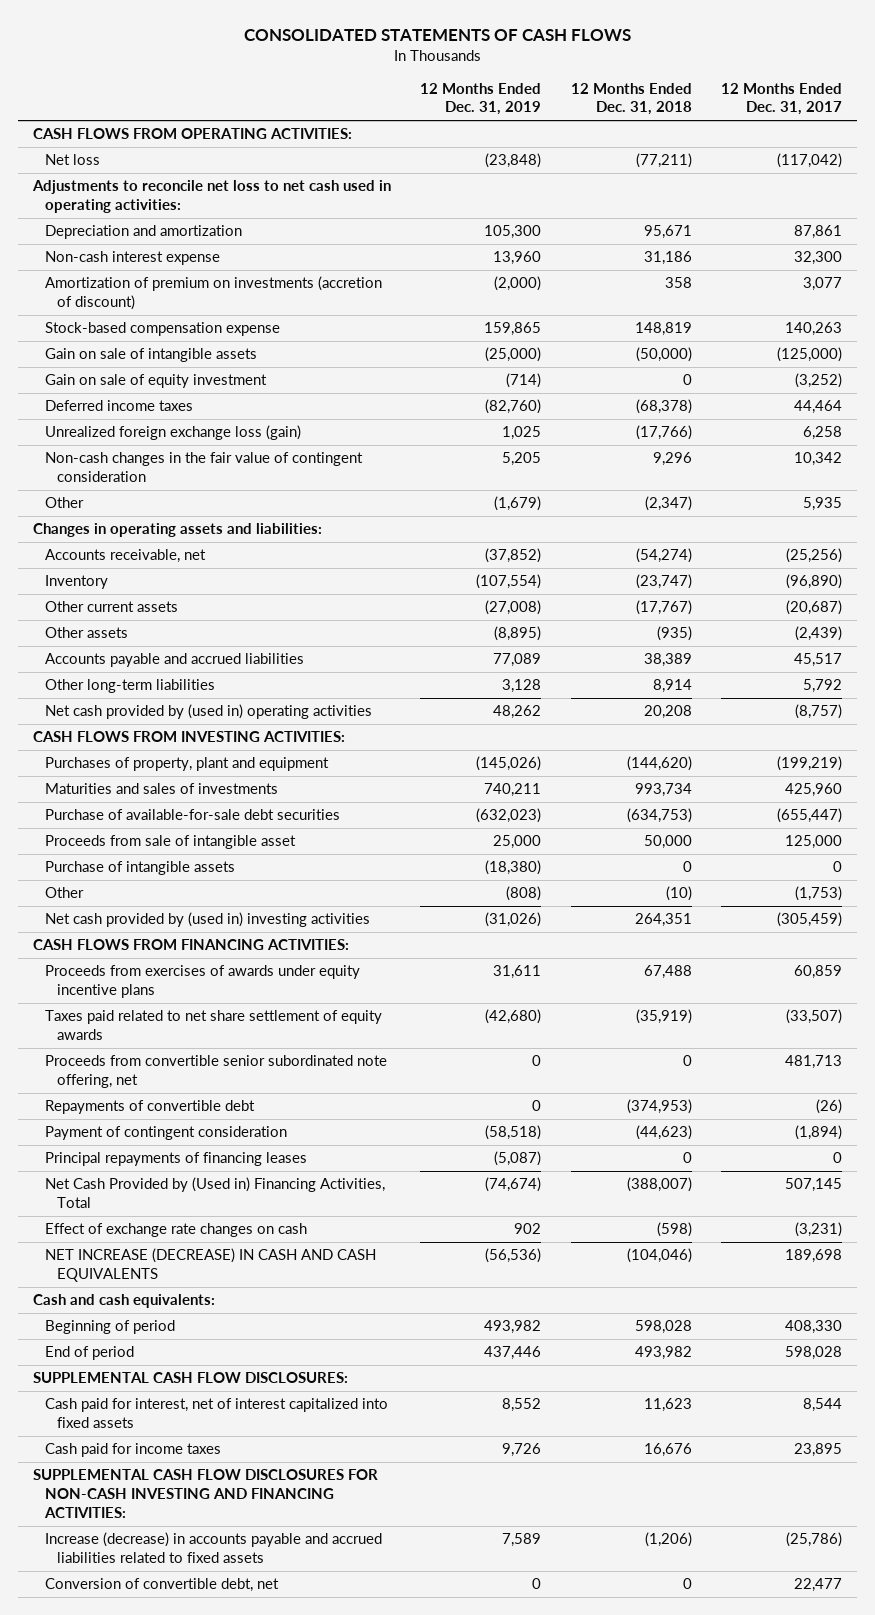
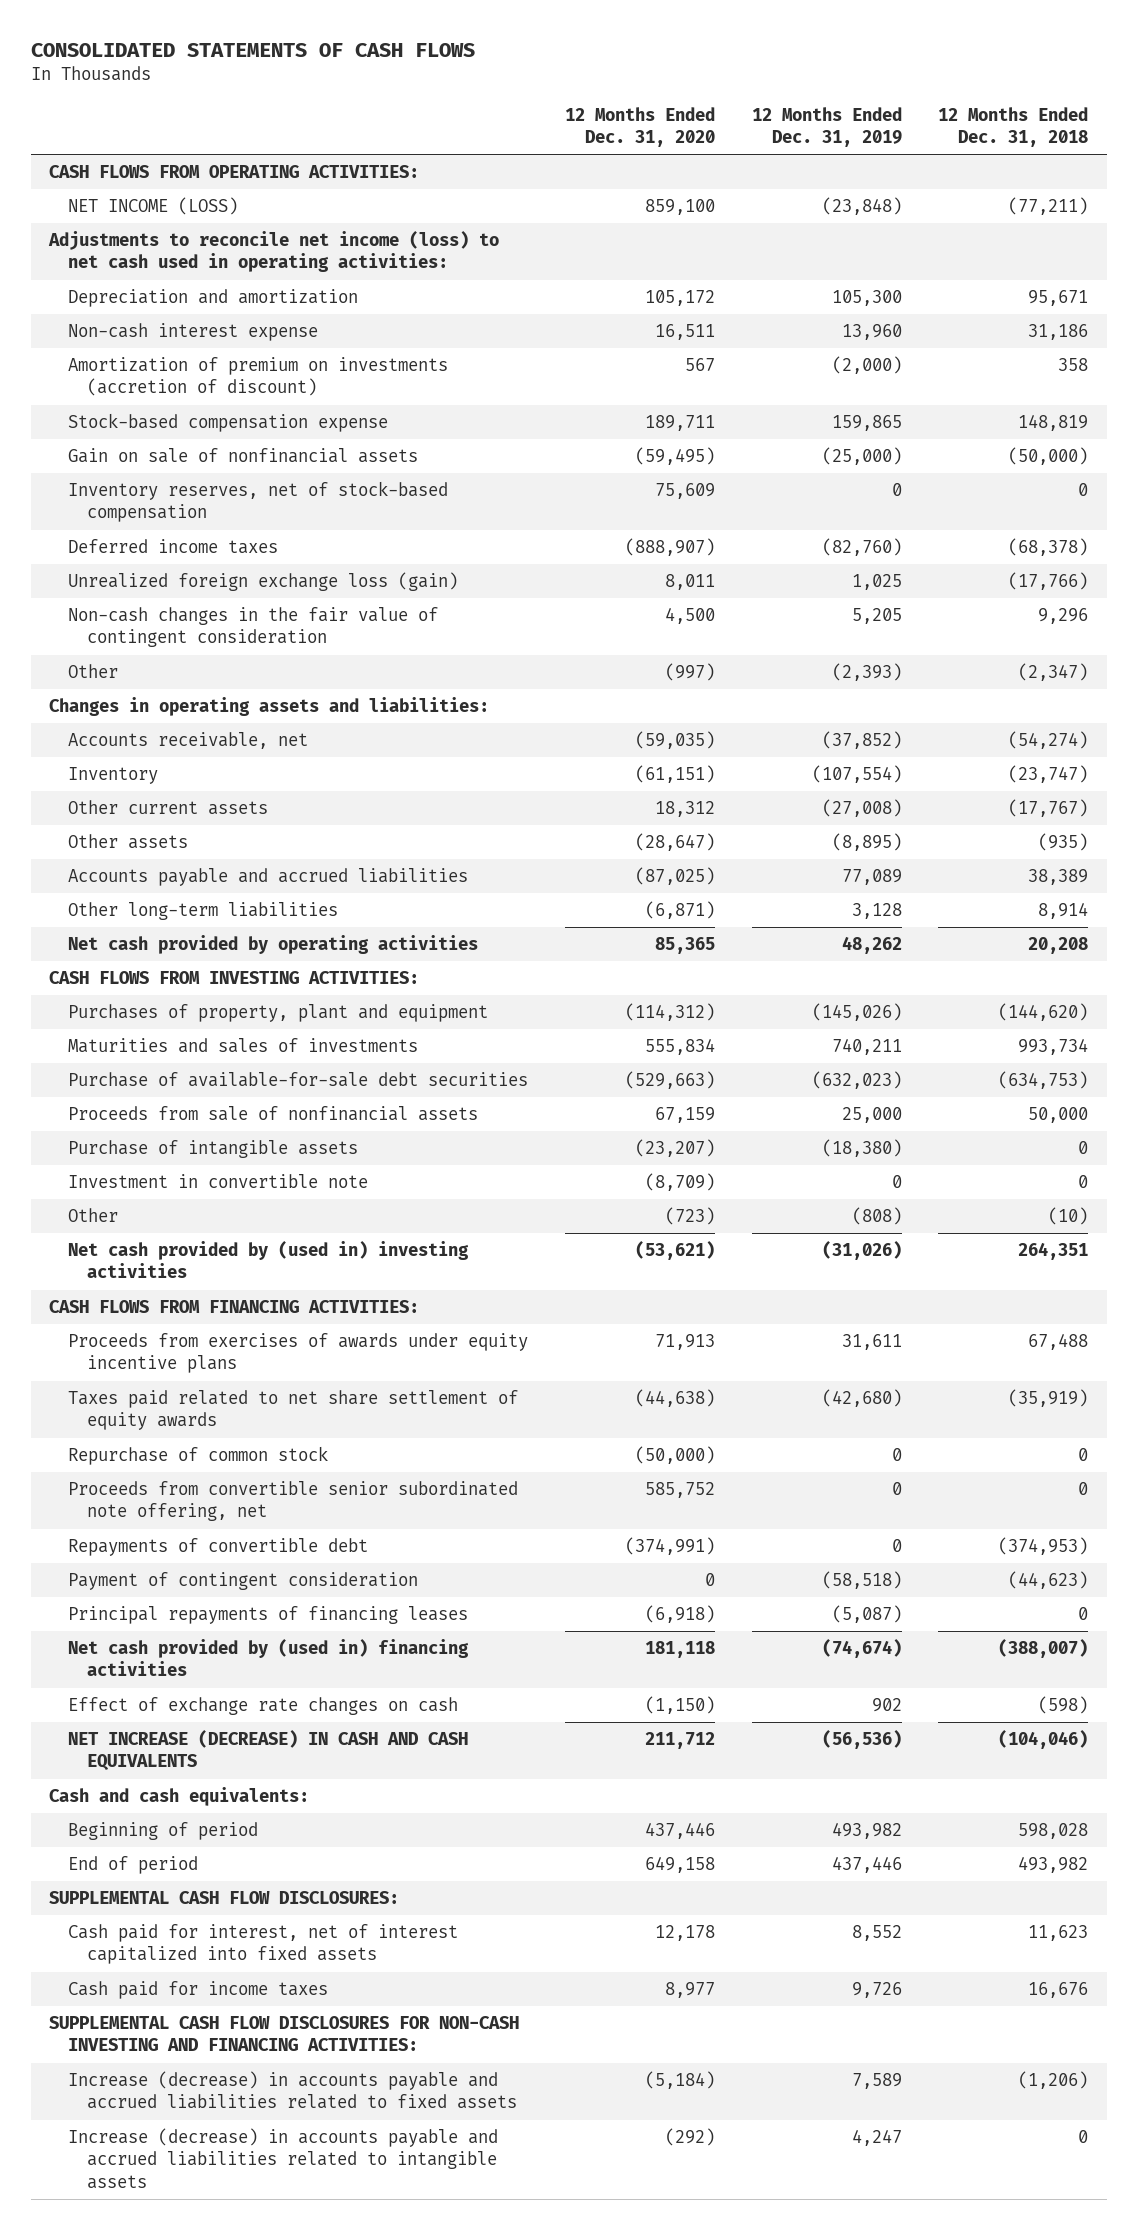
[721,82,843,116] 12 Months Ended Dec. 31, 2017 -> none
none -> [564,106,715,148] 12 Months Ended Dec. 31, 2020
[45,154,101,166] Net loss -> [68,197,239,216] NET INCOME (LOSS)
[31,180,391,214] Adjustments to reconcile net loss to net cash used in operating activities: -> [47,231,499,273] Adjustments to reconcile net income (loss) to net cash used in operating activities:
[45,374,268,389] Gain on sale of equity investment -> none
[45,348,258,363] Gain on sale of intangible assets -> [68,448,419,464] Gain on sale of nonfinancial assets
none -> [68,481,449,523] Inventory reserves, net of stock-based compensation
[494,496,542,512] (1,679) -> [831,663,902,682] (2,393)
[45,704,373,720] Net cash provided by (used in) operating activities -> [68,935,479,955] Net cash provided by operating activities
[45,835,297,850] Proceeds from sale of intangible asset -> [68,1106,479,1122] Proceeds from sale of nonfinancial assets
none -> [68,1174,369,1189] Investment in convertible note
none -> [68,1446,329,1466] Repurchase of common stock
[45,1177,386,1209] Net Cash Provided by (Used in) Financing Activities, Total -> [68,1639,470,1677] Net cash provided by (used in) financing activities
[45,1578,280,1593] Conversion of convertible debt, net -> none
none -> [68,2128,499,2189] Increase (decrease) in accounts payable and accrued liabilities related to intangible assets

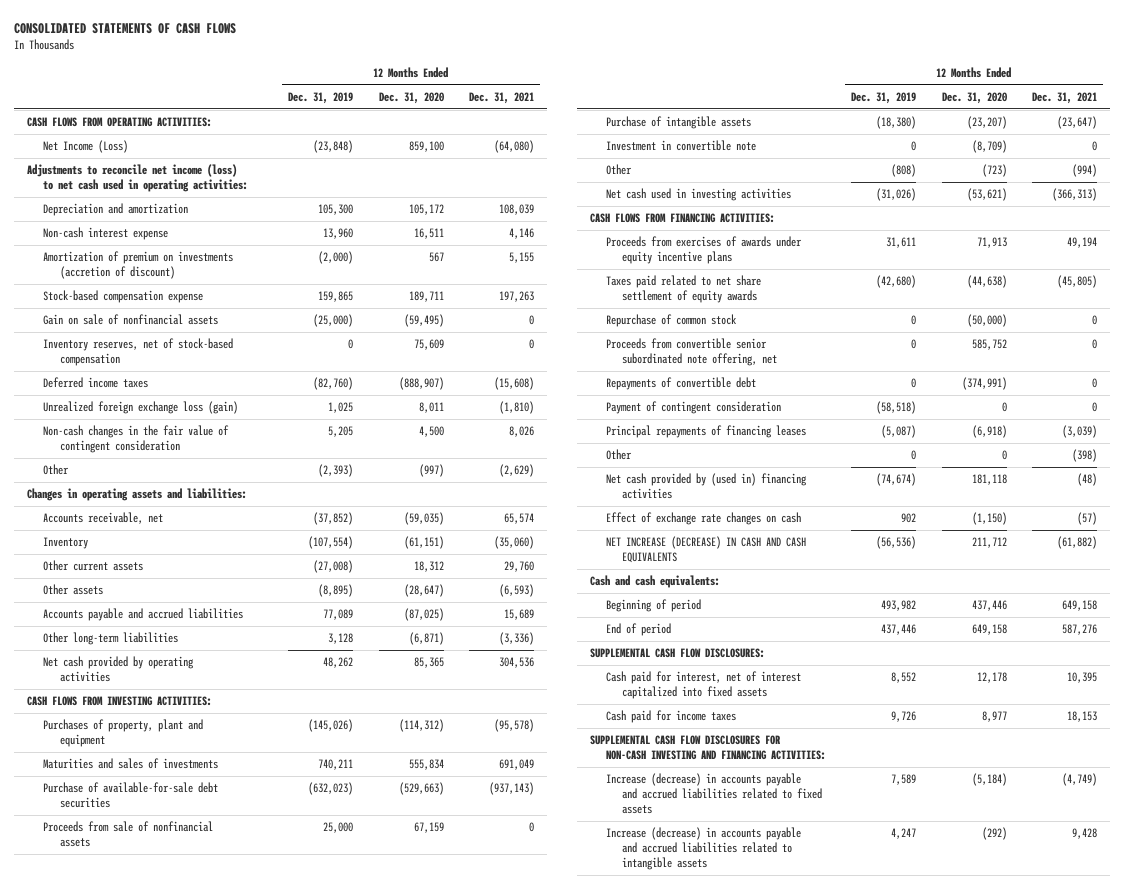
[938,106,1089,148] 12 Months Ended Dec. 31, 2018 -> none
none -> [469,91,535,104] Dec. 31, 2021
[68,197,239,216] NET INCOME (LOSS) -> [43,140,129,154] Net Income (Loss)
[68,1241,470,1279] Net cash provided by (used in) investing activities -> [606,188,792,202] Net cash used in investing activities
none -> [606,449,633,461] Other

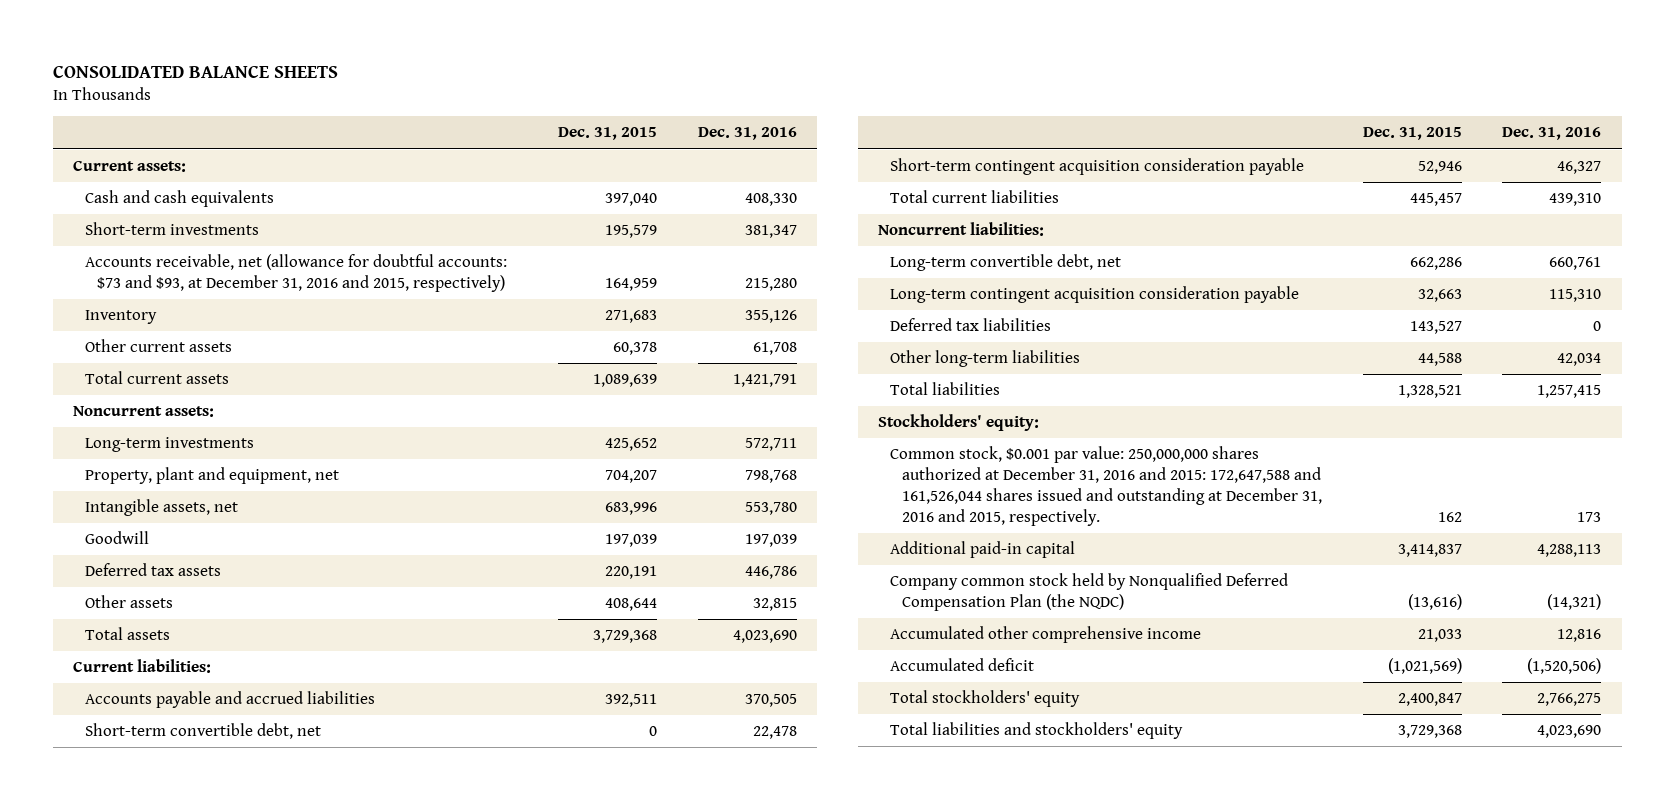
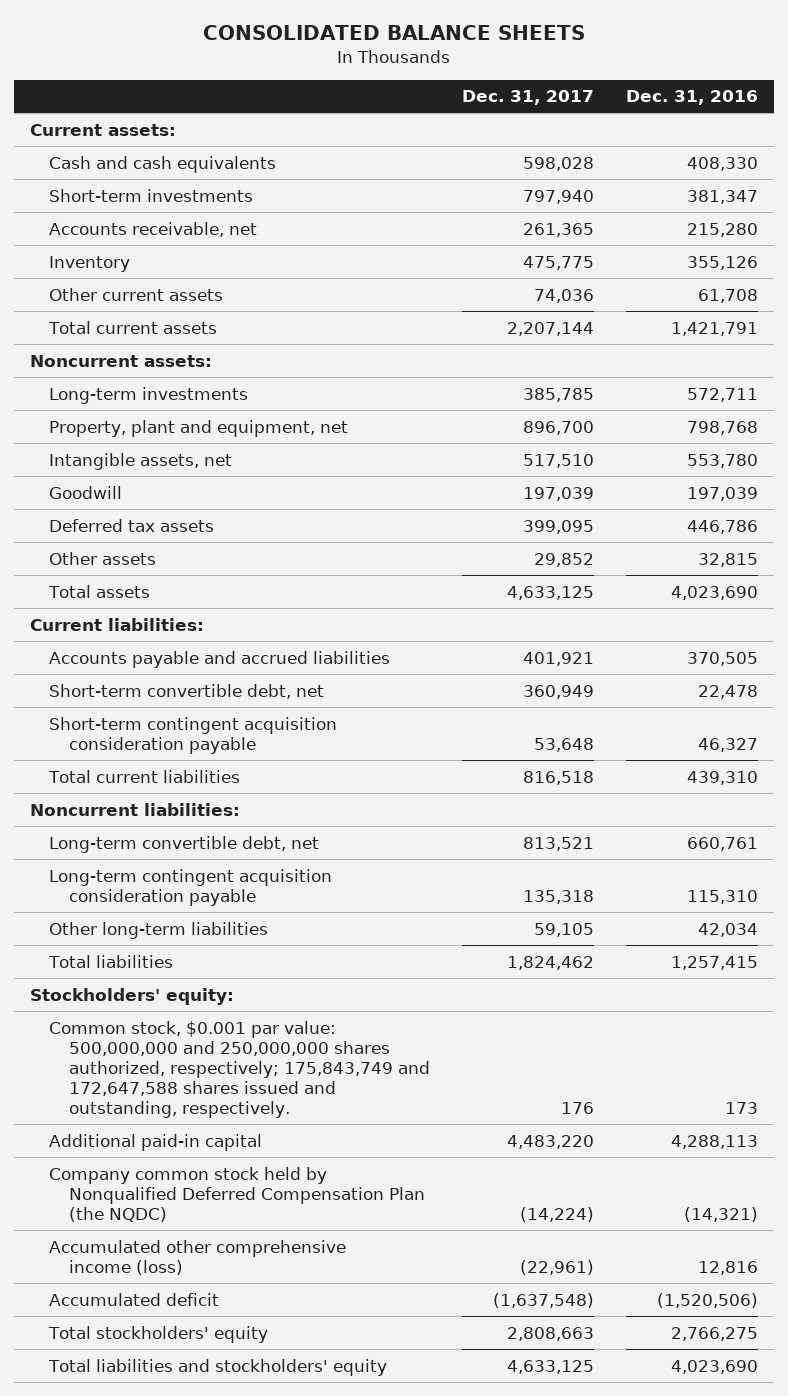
[557,127,657,141] Dec. 31, 2015 -> none
none -> [461,90,594,106] Dec. 31, 2017
[85,254,508,293] Accounts receivable, net (allowance for doubtful accounts: $73 and $93, at December 31, 2016 and 2015, respectively) -> [49,221,258,237] Accounts receivable, net
[889,318,1051,332] Deferred tax liabilities -> none
[889,446,1322,526] Common stock, $0.001 par value: 250,000,000 shares authorized at December 31, 2016 and 2015: 172,647,588 and 161,526,044 shares issued and outstanding at December 31, 2016 and 2015, respectively. -> [49,1020,430,1119] Common stock, $0.001 par value: 500,000,000 and 250,000,000 shares authorized, respectively; 175,843,749 and 172,647,588 shares issued and outstanding, respectively.
[889,626,1201,644] Accumulated other comprehensive income -> [49,1239,347,1275] Accumulated other comprehensive income (loss)

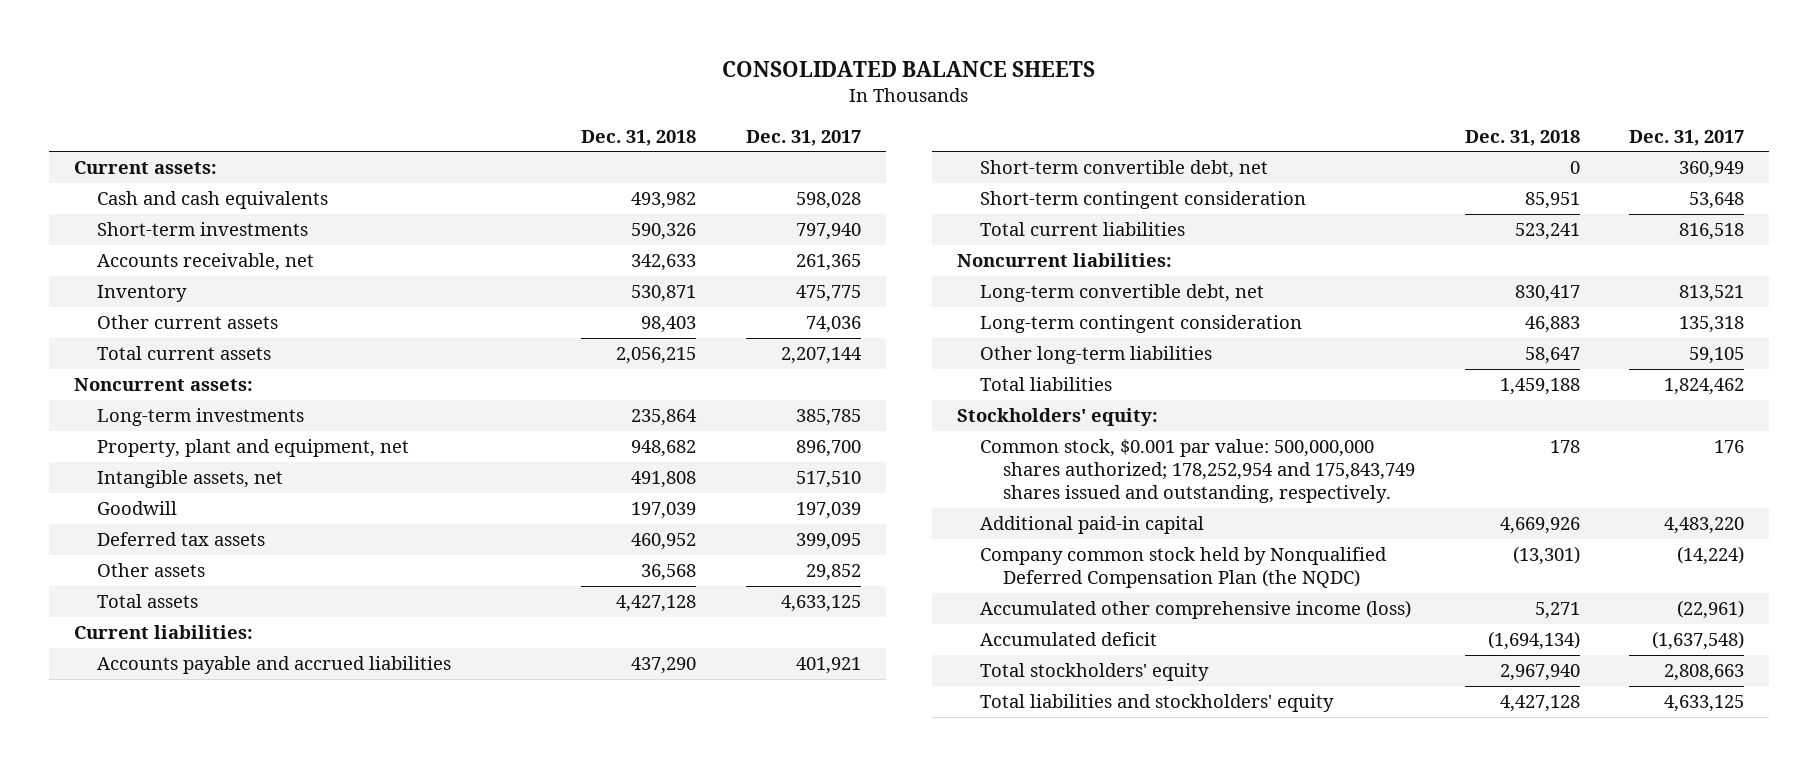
[625,90,758,106] Dec. 31, 2016 -> none
none -> [581,129,697,146] Dec. 31, 2018
[49,716,338,754] Short-term contingent acquisition consideration payable -> [979,190,1306,209] Short-term contingent consideration
[49,868,333,906] Long-term contingent acquisition consideration payable -> [979,314,1302,333] Long-term contingent consideration
[49,1020,430,1119] Common stock, $0.001 par value: 500,000,000 and 250,000,000 shares authorized, respectively; 175,843,749 and 172,647,588 shares issued and outstanding, respectively. -> [979,438,1415,503] Common stock, $0.001 par value: 500,000,000 shares authorized; 178,252,954 and 175,843,749 shares issued and outstanding, respectively.

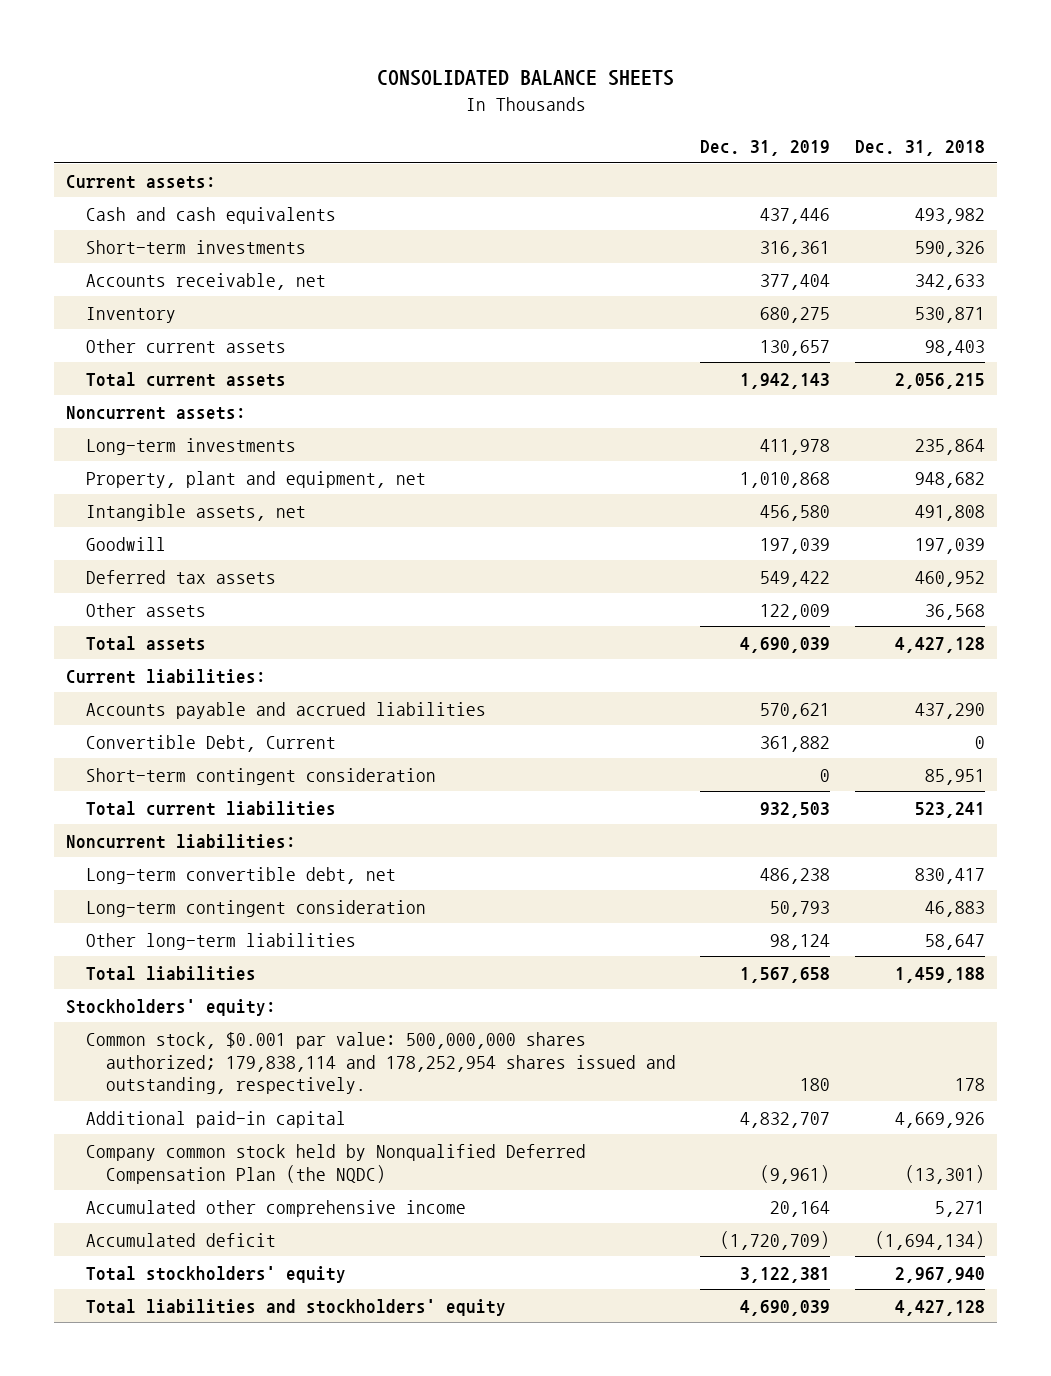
[746,129,862,146] Dec. 31, 2017 -> none
none -> [700,139,831,156] Dec. 31, 2019
[979,159,1268,178] Short-term convertible debt, net -> [86,734,337,752] Convertible Debt, Current
[979,438,1415,503] Common stock, $0.001 par value: 500,000,000 shares authorized; 178,252,954 and 175,843,749 shares issued and outstanding, respectively. -> [86,1031,676,1095] Common stock, $0.001 par value: 500,000,000 shares authorized; 179,838,114 and 178,252,954 shares issued and outstanding, respectively.
[979,599,1411,619] Accumulated other comprehensive income (loss) -> [86,1199,467,1217] Accumulated other comprehensive income

